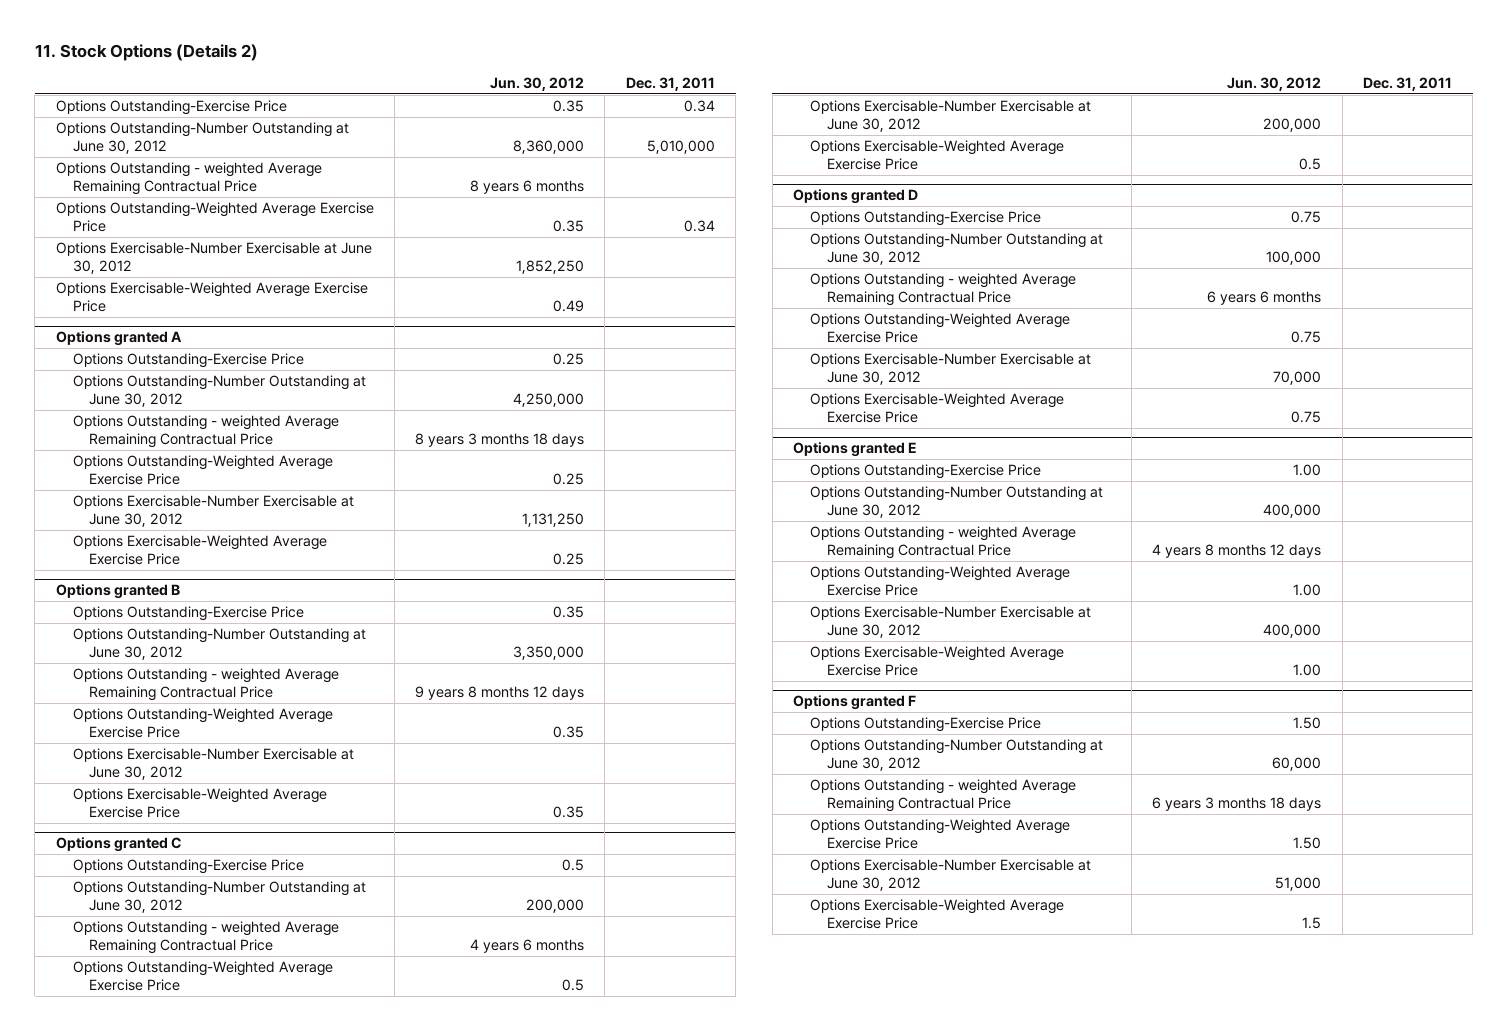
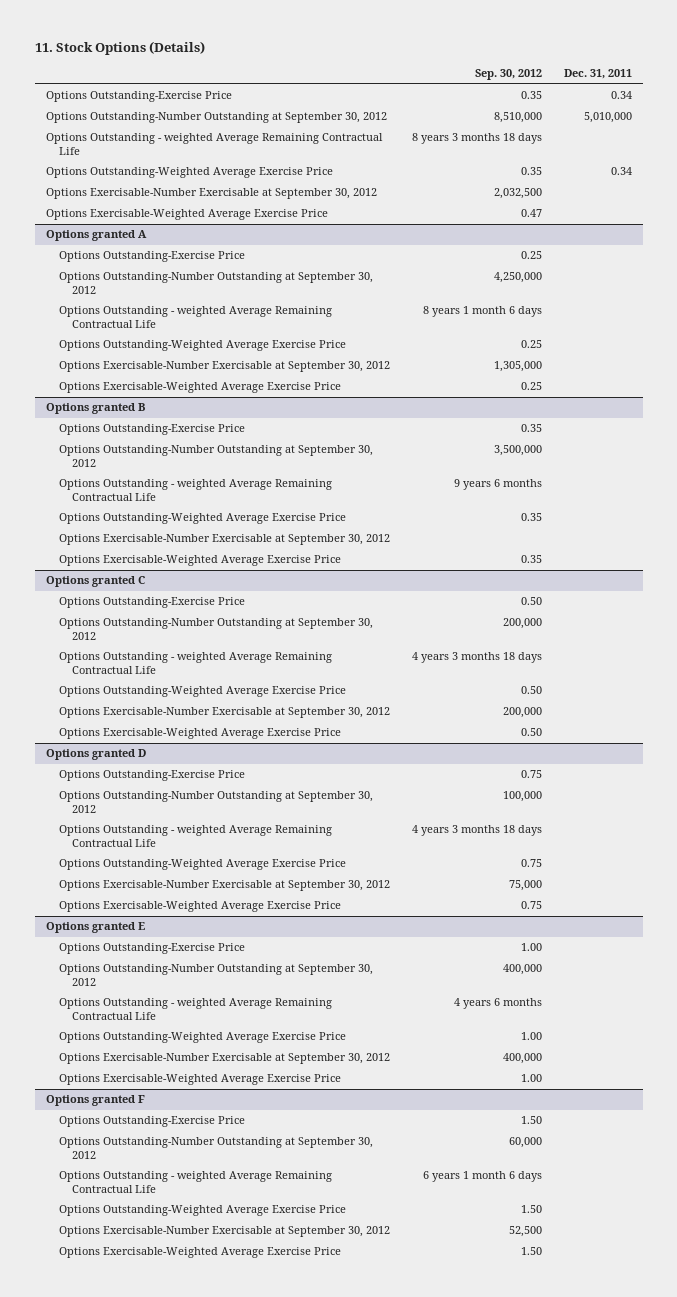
[34,44,258,62] 11. Stock Options (Details 2) -> [34,40,205,55] 11. Stock Options (Details)
[490,77,585,92] Jun. 30, 2012 -> none
none -> [474,69,542,81] Sep. 30, 2012
[55,122,349,155] Options Outstanding-Number Outstanding at June 30, 2012 -> [45,112,387,124] Options Outstanding-Number Outstanding at September 30, 2012
[55,162,322,196] Options Outstanding - weighted Average Remaining Contractual Price -> [45,133,383,155] Options Outstanding - weighted Average Remaining Contractual Life
[55,242,372,275] Options Exercisable-Number Exercisable at June 30, 2012 -> [45,188,377,200] Options Exercisable-Number Exercisable at September 30, 2012
[72,375,366,408] Options Outstanding-Number Outstanding at June 30, 2012 -> [58,272,373,294] Options Outstanding-Number Outstanding at September 30, 2012
[72,415,339,449] Options Outstanding - weighted Average Remaining Contractual Price -> [58,306,332,328] Options Outstanding - weighted Average Remaining Contractual Life
[72,495,354,528] Options Exercisable-Number Exercisable at June 30, 2012 -> [58,361,390,373] Options Exercisable-Number Exercisable at September 30, 2012
[72,628,366,661] Options Outstanding-Number Outstanding at June 30, 2012 -> [58,445,373,467] Options Outstanding-Number Outstanding at September 30, 2012
[72,668,339,702] Options Outstanding - weighted Average Remaining Contractual Price -> [58,479,332,501] Options Outstanding - weighted Average Remaining Contractual Life
[72,748,354,781] Options Exercisable-Number Exercisable at June 30, 2012 -> [58,534,390,546] Options Exercisable-Number Exercisable at September 30, 2012
[72,881,366,914] Options Outstanding-Number Outstanding at June 30, 2012 -> [58,618,373,640] Options Outstanding-Number Outstanding at September 30, 2012
[72,921,339,955] Options Outstanding - weighted Average Remaining Contractual Price -> [58,652,332,674] Options Outstanding - weighted Average Remaining Contractual Life
[809,100,1091,133] Options Exercisable-Number Exercisable at June 30, 2012 -> [58,707,390,719] Options Exercisable-Number Exercisable at September 30, 2012
[809,233,1103,266] Options Outstanding-Number Outstanding at June 30, 2012 -> [58,791,373,813] Options Outstanding-Number Outstanding at September 30, 2012
[809,273,1076,307] Options Outstanding - weighted Average Remaining Contractual Price -> [58,825,332,847] Options Outstanding - weighted Average Remaining Contractual Life
[809,353,1091,386] Options Exercisable-Number Exercisable at June 30, 2012 -> [58,880,390,892] Options Exercisable-Number Exercisable at September 30, 2012
[809,486,1103,519] Options Outstanding-Number Outstanding at June 30, 2012 -> [58,964,373,986] Options Outstanding-Number Outstanding at September 30, 2012
[809,526,1076,560] Options Outstanding - weighted Average Remaining Contractual Price -> [58,998,332,1020] Options Outstanding - weighted Average Remaining Contractual Life
[809,606,1091,639] Options Exercisable-Number Exercisable at June 30, 2012 -> [58,1053,390,1065] Options Exercisable-Number Exercisable at September 30, 2012
[809,739,1103,772] Options Outstanding-Number Outstanding at June 30, 2012 -> [58,1137,373,1159] Options Outstanding-Number Outstanding at September 30, 2012
[809,779,1076,813] Options Outstanding - weighted Average Remaining Contractual Price -> [58,1171,332,1193] Options Outstanding - weighted Average Remaining Contractual Life
[809,859,1091,892] Options Exercisable-Number Exercisable at June 30, 2012 -> [58,1226,390,1238] Options Exercisable-Number Exercisable at September 30, 2012

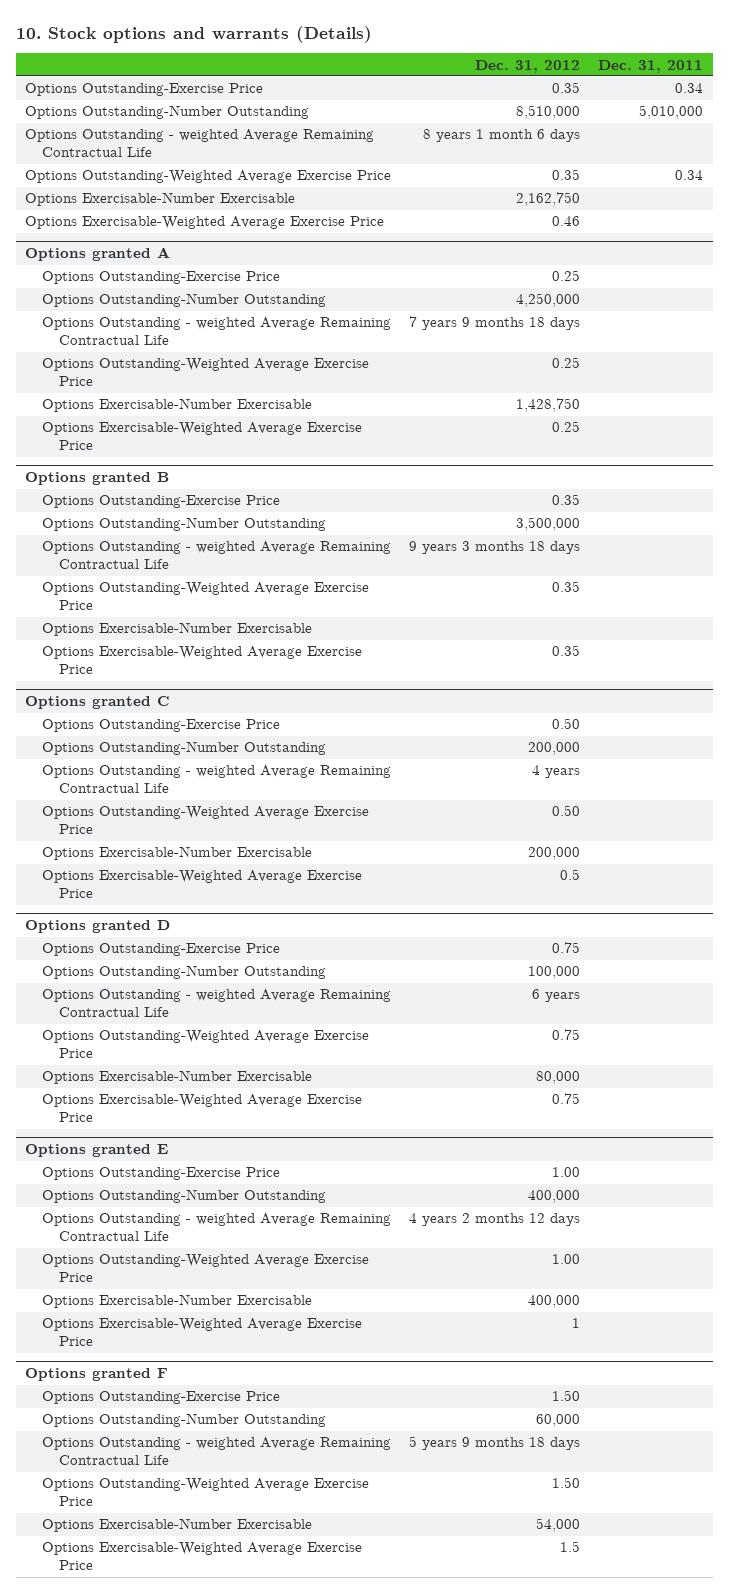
[34,40,205,55] 11. Stock Options (Details) -> [16,25,373,43] 10. Stock options and warrants (Details)
[474,69,542,81] Sep. 30, 2012 -> none
none -> [475,59,581,73] Dec. 31, 2012
[45,112,387,124] Options Outstanding-Number Outstanding at September 30, 2012 -> [25,105,310,120] Options Outstanding-Number Outstanding
[45,188,377,200] Options Exercisable-Number Exercisable at September 30, 2012 -> [25,192,296,207] Options Exercisable-Number Exercisable
[58,272,373,294] Options Outstanding-Number Outstanding at September 30, 2012 -> [42,293,327,308] Options Outstanding-Number Outstanding
[58,361,390,373] Options Exercisable-Number Exercisable at September 30, 2012 -> [42,398,313,413] Options Exercisable-Number Exercisable
[58,445,373,467] Options Outstanding-Number Outstanding at September 30, 2012 -> [42,517,327,532] Options Outstanding-Number Outstanding
[58,534,390,546] Options Exercisable-Number Exercisable at September 30, 2012 -> [42,622,313,637] Options Exercisable-Number Exercisable
[58,618,373,640] Options Outstanding-Number Outstanding at September 30, 2012 -> [42,741,327,756] Options Outstanding-Number Outstanding
[58,707,390,719] Options Exercisable-Number Exercisable at September 30, 2012 -> [42,846,313,861] Options Exercisable-Number Exercisable
[58,791,373,813] Options Outstanding-Number Outstanding at September 30, 2012 -> [42,965,327,980] Options Outstanding-Number Outstanding
[58,880,390,892] Options Exercisable-Number Exercisable at September 30, 2012 -> [42,1070,313,1085] Options Exercisable-Number Exercisable
[58,964,373,986] Options Outstanding-Number Outstanding at September 30, 2012 -> [42,1189,327,1204] Options Outstanding-Number Outstanding
[58,1053,390,1065] Options Exercisable-Number Exercisable at September 30, 2012 -> [42,1294,313,1309] Options Exercisable-Number Exercisable
[58,1137,373,1159] Options Outstanding-Number Outstanding at September 30, 2012 -> [42,1413,327,1428] Options Outstanding-Number Outstanding
[58,1226,390,1238] Options Exercisable-Number Exercisable at September 30, 2012 -> [42,1518,313,1533] Options Exercisable-Number Exercisable

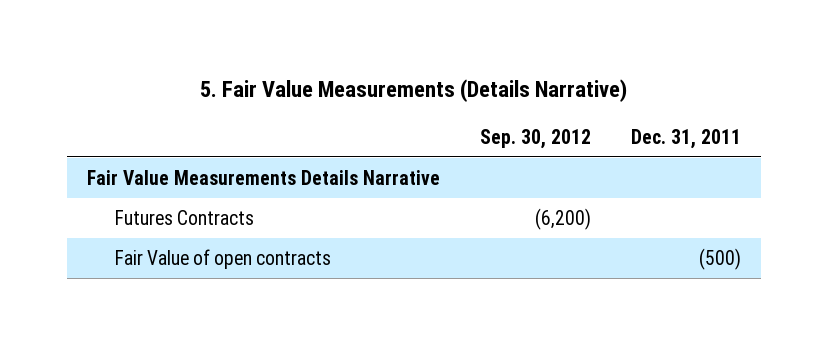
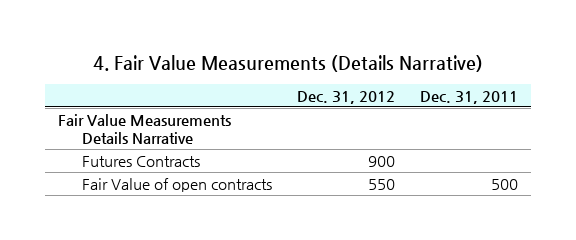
[199,79,627,103] 5. Fair Value Measurements (Details Narrative) -> [93,54,484,72] 4. Fair Value Measurements (Details Narrative)
[479,128,591,149] Sep. 30, 2012 -> none
none -> [297,90,396,104] Dec. 31, 2012
[698,247,741,270] (500) -> [491,178,519,190] 500

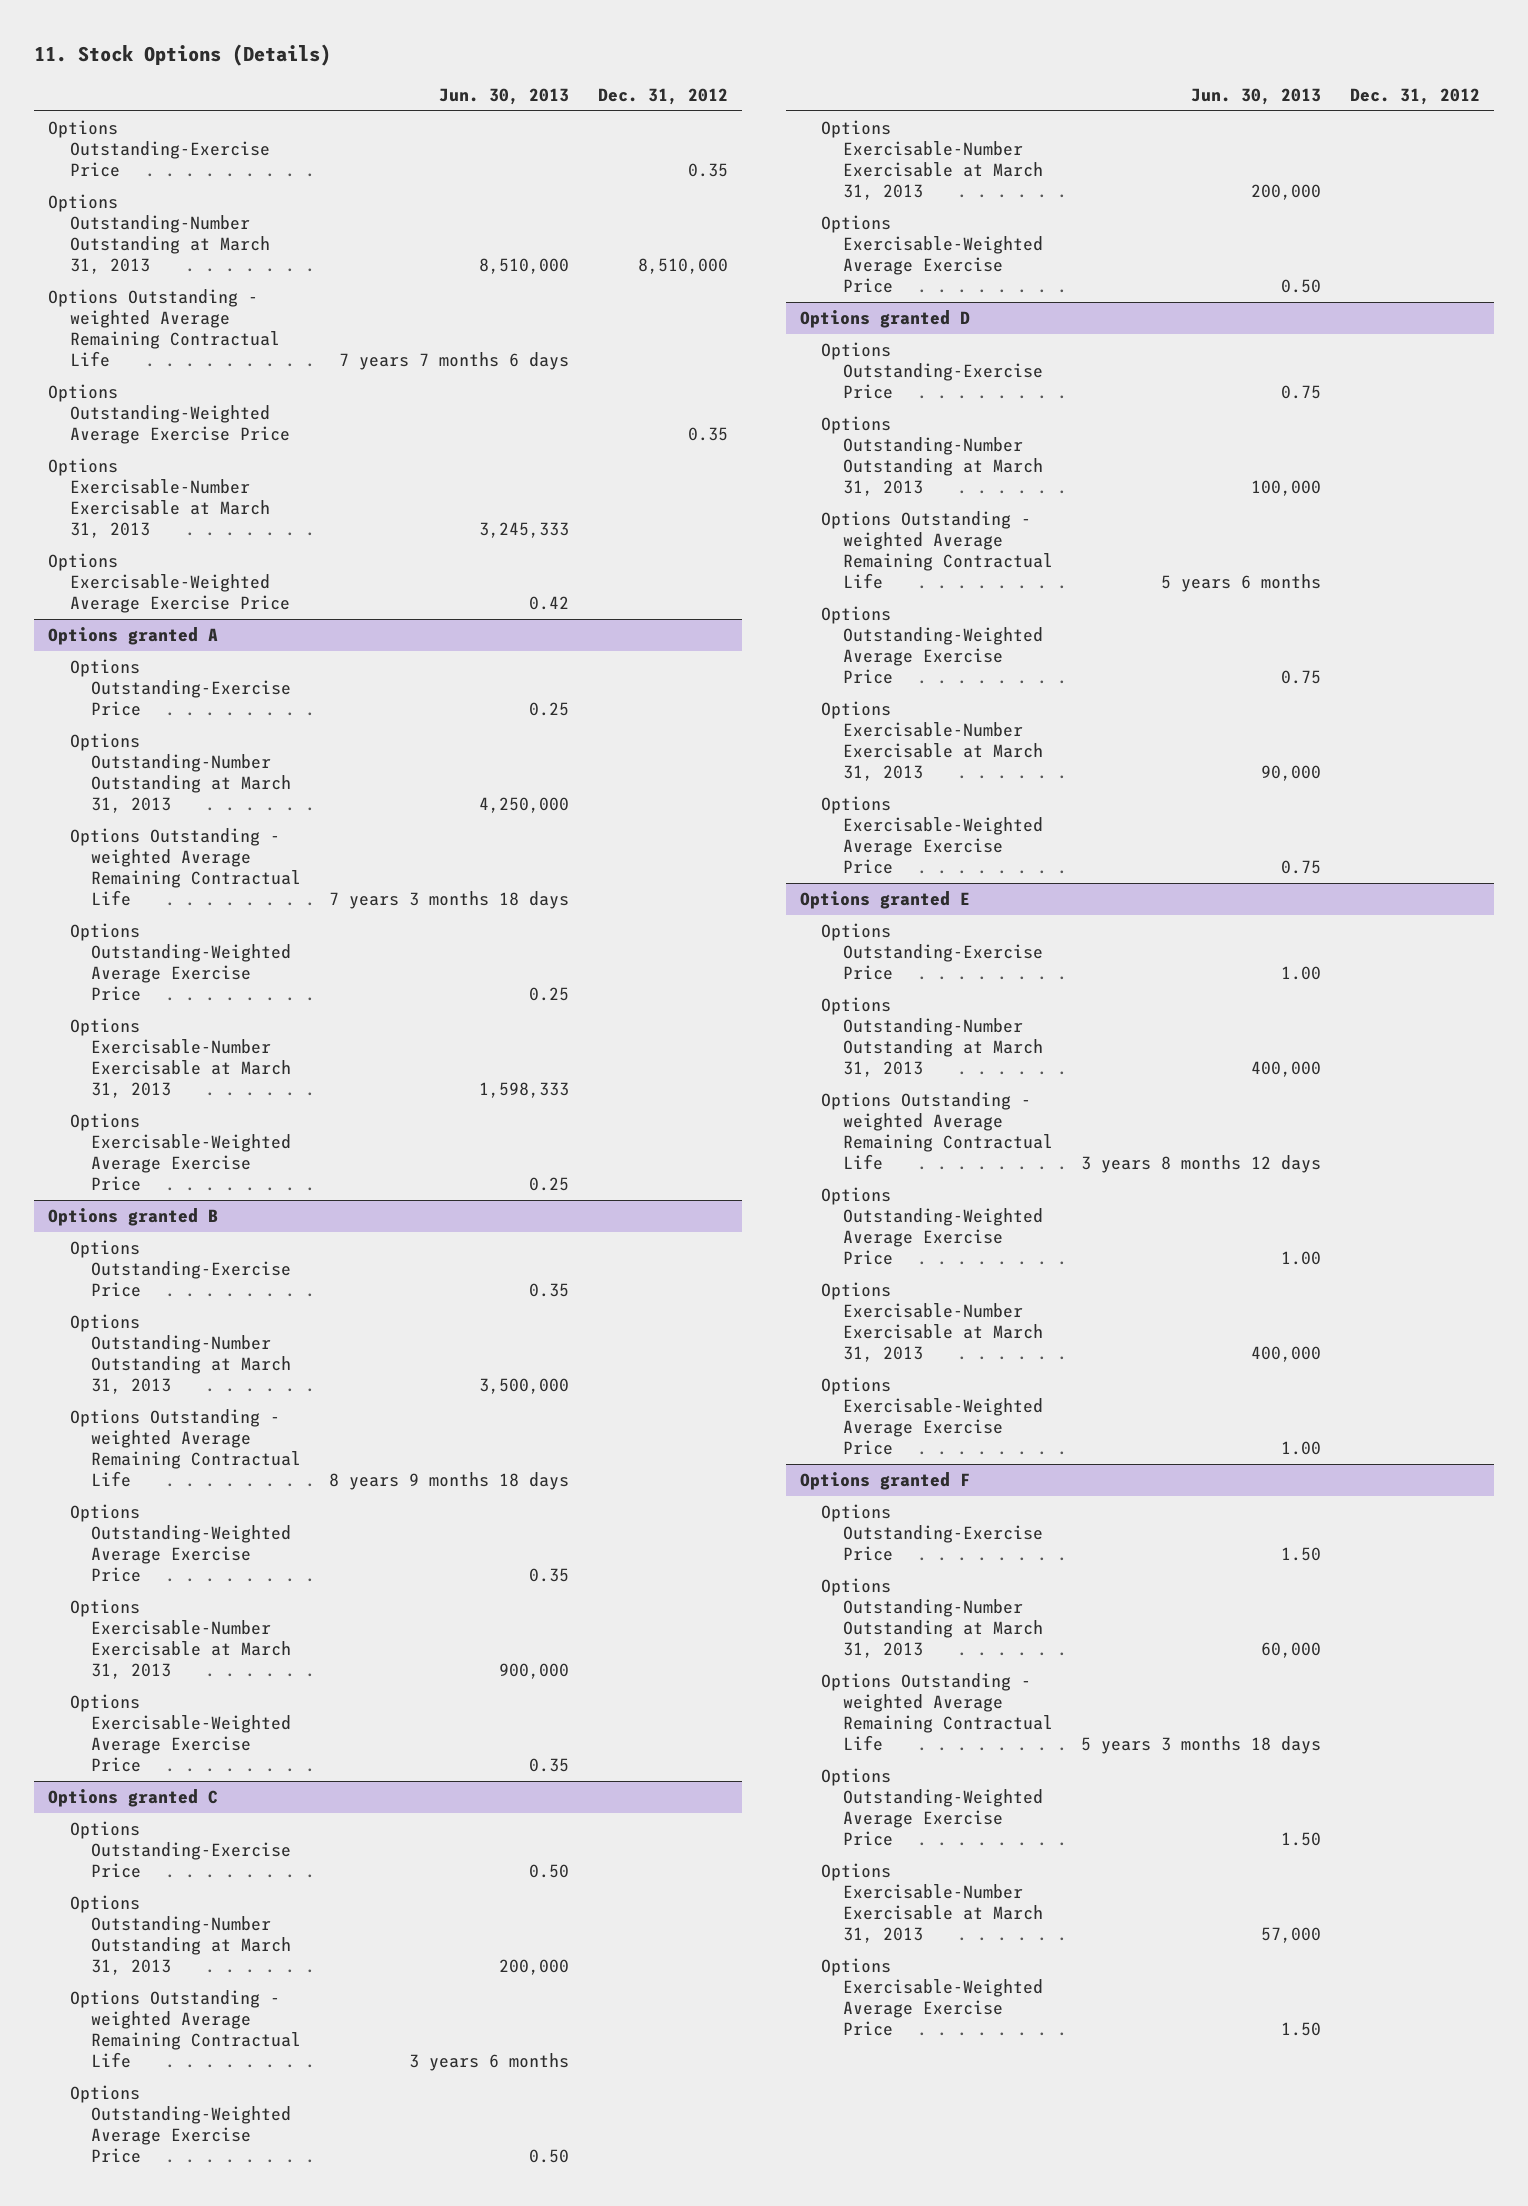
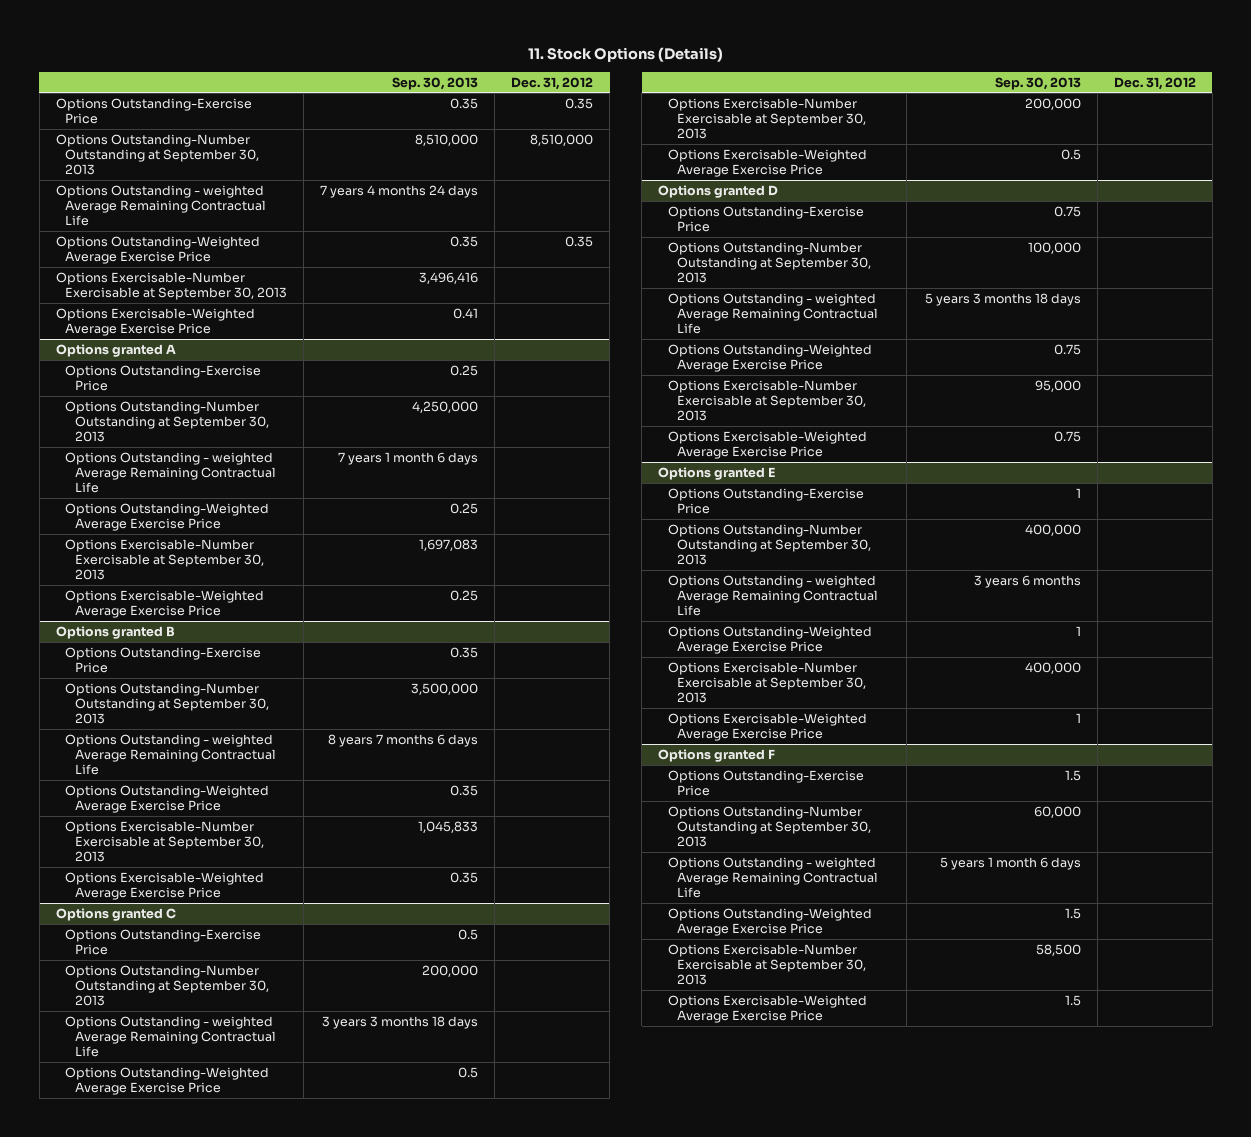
[439,87,570,105] Jun. 30, 2013 -> none
none -> [392,76,479,90] Sep. 30, 2013
[48,194,270,275] Options Outstanding-Number Outstanding at March 31, 2013 -> [55,133,260,176] Options Outstanding-Number Outstanding at September 30, 2013
[48,458,270,539] Options Exercisable-Number Exercisable at March 31, 2013 -> [55,271,288,301] Options Exercisable-Number Exercisable at September 30, 2013
[69,733,292,814] Options Outstanding-Number Outstanding at March 31, 2013 -> [65,400,270,443] Options Outstanding-Number Outstanding at September 30, 2013
[69,1018,292,1099] Options Exercisable-Number Exercisable at March 31, 2013 -> [65,538,265,581] Options Exercisable-Number Exercisable at September 30, 2013
[69,1314,292,1395] Options Outstanding-Number Outstanding at March 31, 2013 -> [65,682,270,725] Options Outstanding-Number Outstanding at September 30, 2013
[69,1599,292,1680] Options Exercisable-Number Exercisable at March 31, 2013 -> [65,820,265,863] Options Exercisable-Number Exercisable at September 30, 2013
[69,1895,292,1976] Options Outstanding-Number Outstanding at March 31, 2013 -> [65,964,270,1007] Options Outstanding-Number Outstanding at September 30, 2013
[821,120,1043,201] Options Exercisable-Number Exercisable at March 31, 2013 -> [667,97,867,140] Options Exercisable-Number Exercisable at September 30, 2013
[821,416,1043,497] Options Outstanding-Number Outstanding at March 31, 2013 -> [667,241,872,284] Options Outstanding-Number Outstanding at September 30, 2013
[821,701,1043,782] Options Exercisable-Number Exercisable at March 31, 2013 -> [667,379,867,422] Options Exercisable-Number Exercisable at September 30, 2013
[821,997,1043,1078] Options Outstanding-Number Outstanding at March 31, 2013 -> [667,523,872,566] Options Outstanding-Number Outstanding at September 30, 2013
[821,1282,1043,1363] Options Exercisable-Number Exercisable at March 31, 2013 -> [667,661,867,704] Options Exercisable-Number Exercisable at September 30, 2013
[821,1578,1043,1659] Options Outstanding-Number Outstanding at March 31, 2013 -> [667,805,872,848] Options Outstanding-Number Outstanding at September 30, 2013
[821,1863,1043,1944] Options Exercisable-Number Exercisable at March 31, 2013 -> [667,943,867,986] Options Exercisable-Number Exercisable at September 30, 2013

